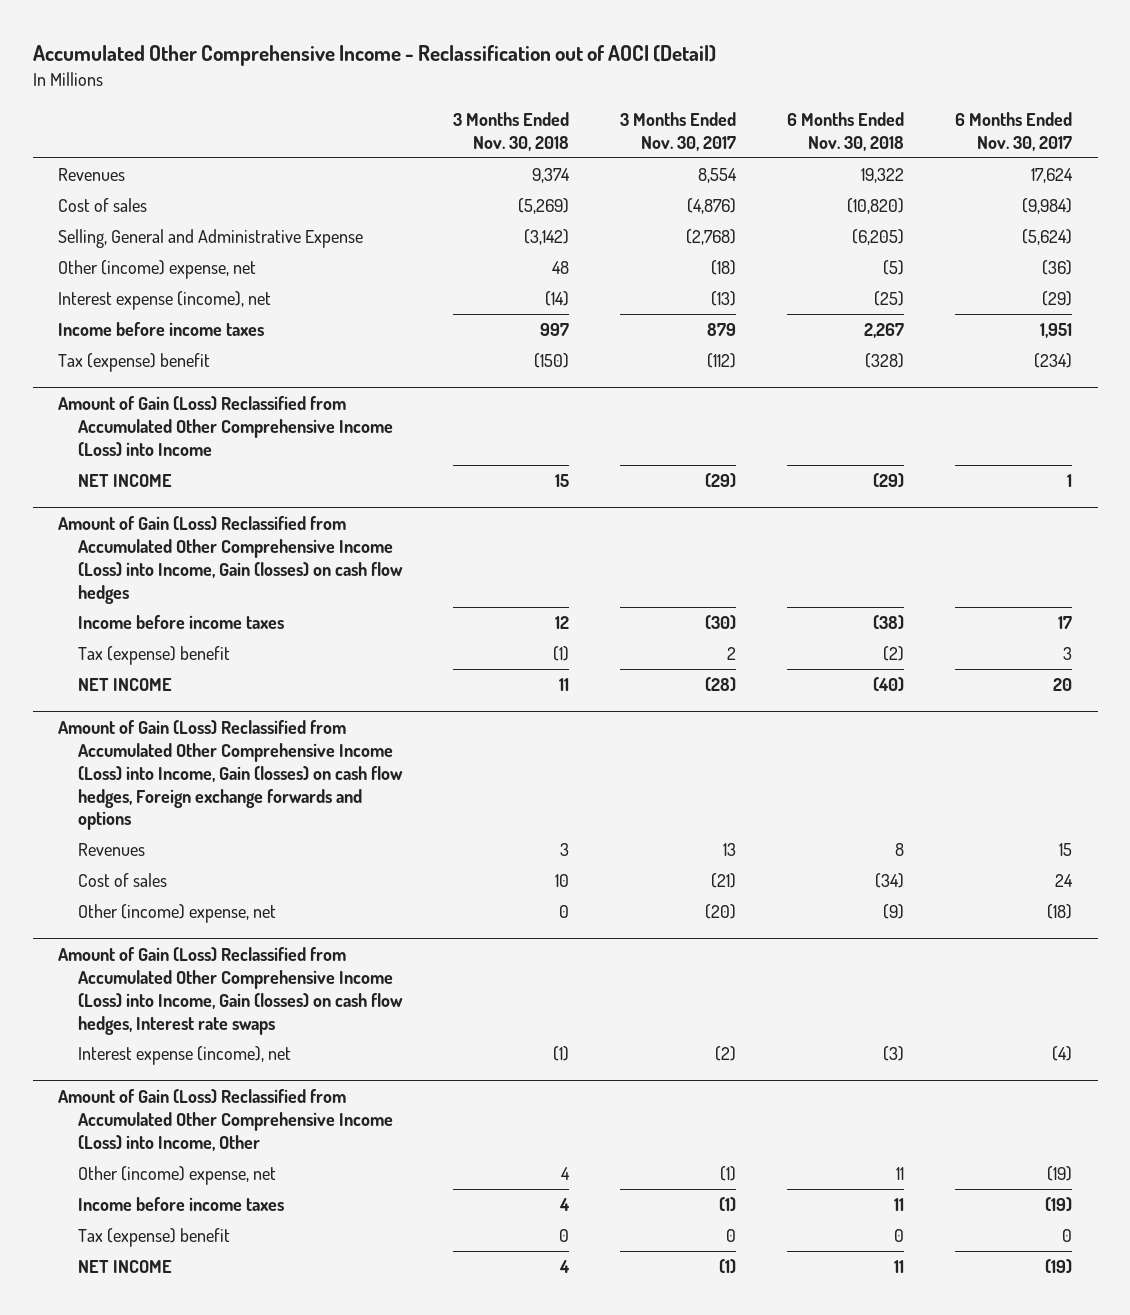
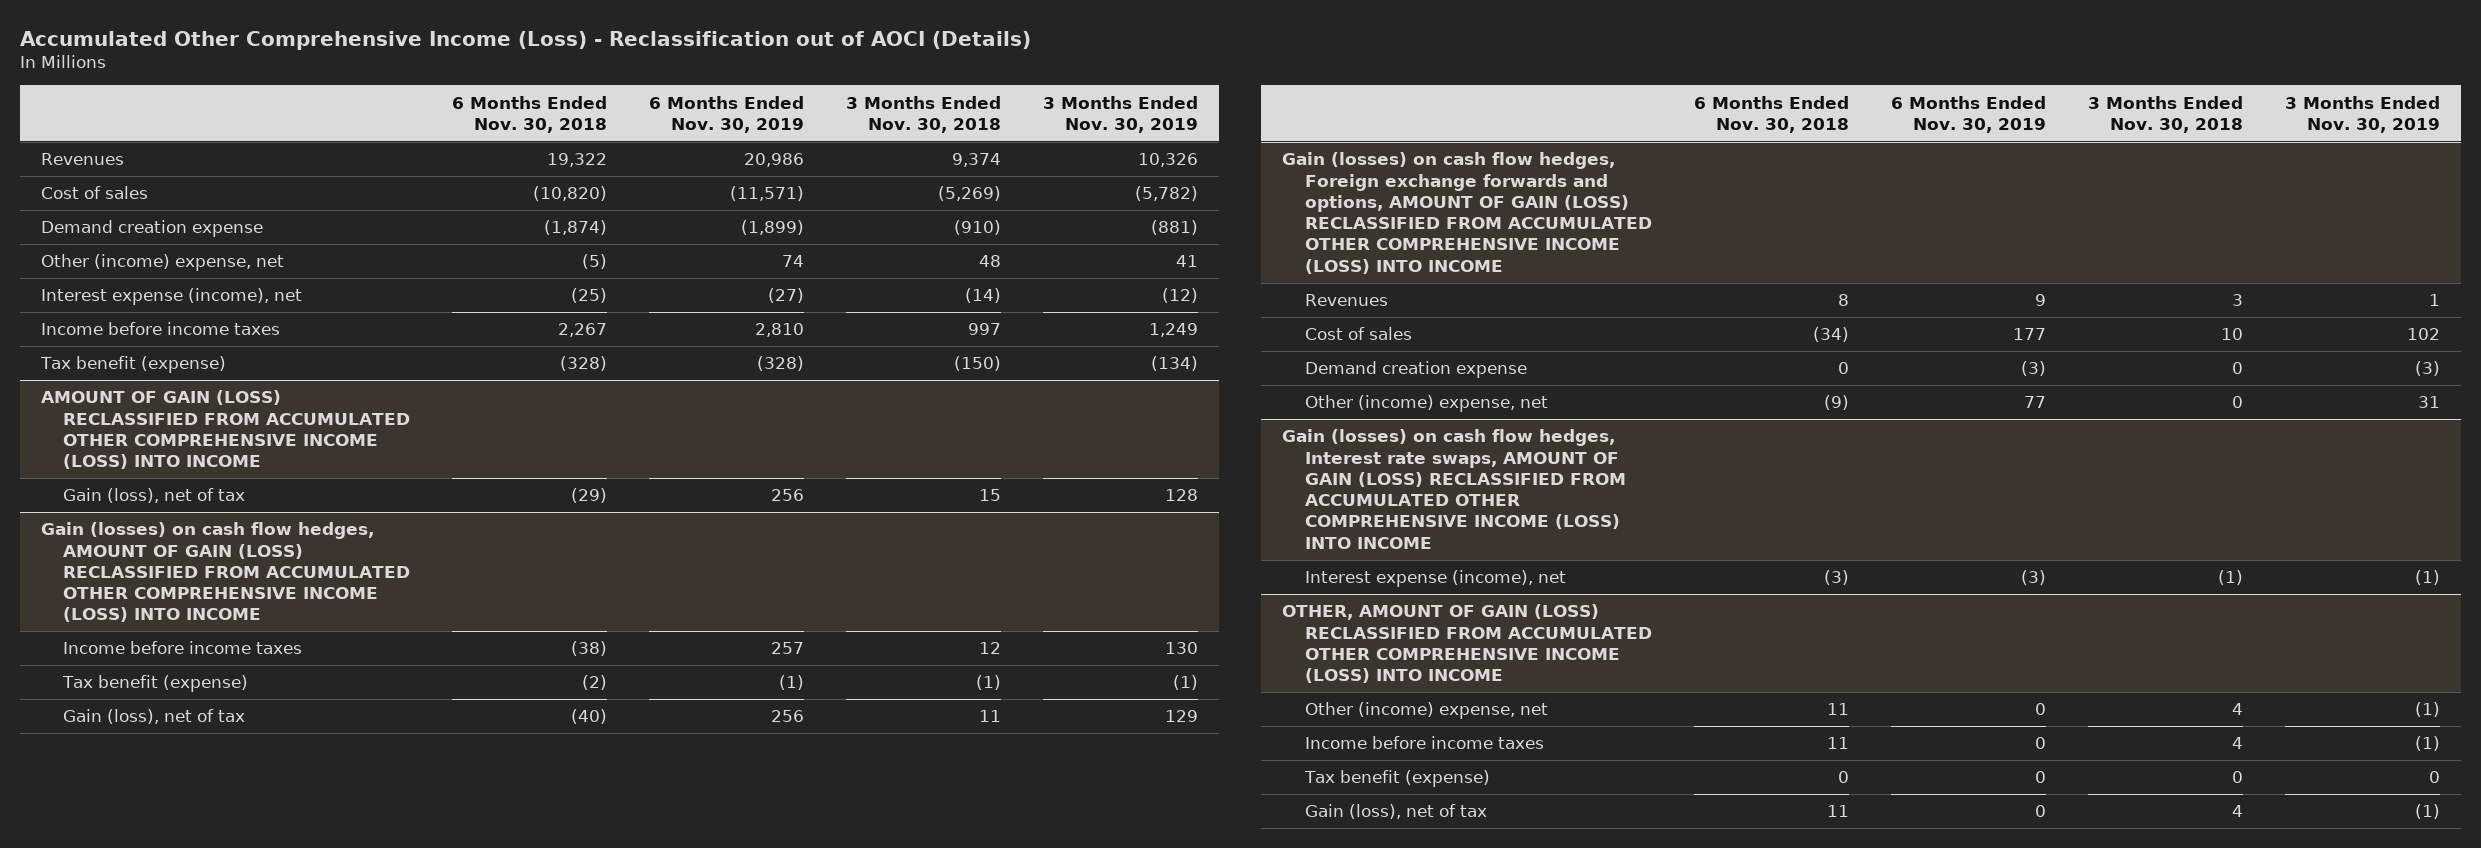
[32,44,716,66] Accumulated Other Comprehensive Income - Reclassification out of AOCI (Detail) -> [19,30,1031,50] Accumulated Other Comprehensive Income (Loss) - Reclassification out of AOCI (Details)
[619,111,736,151] 3 Months Ended Nov. 30, 2017 -> none
[955,111,1073,151] 6 Months Ended Nov. 30, 2017 -> none
none -> [649,95,805,133] 6 Months Ended Nov. 30, 2019
none -> [1043,95,1199,133] 3 Months Ended Nov. 30, 2019
[58,229,364,249] Selling, General and Administrative Expense -> none
none -> [40,220,263,238] Demand creation expense
[58,353,211,373] Tax (expense) benefit -> [39,356,226,374] Tax benefit (expense)
[58,395,393,457] Amount of Gain (Loss) Reclassified from Accumulated Other Comprehensive Income (Loss) into Income -> [40,390,411,470] AMOUNT OF GAIN (LOSS) RECLASSIFIED FROM ACCUMULATED OTHER COMPREHENSIVE INCOME (LOSS) INTO INCOME
[77,474,172,488] NET INCOME -> [63,488,246,504] Gain (loss), net of tax
[58,515,403,604] Amount of Gain (Loss) Reclassified from Accumulated Other Comprehensive Income (Loss) into Income, Gain (losses) on cash flow hedges -> [40,522,411,623] Gain (losses) on cash flow hedges, AMOUNT OF GAIN (LOSS) RECLASSIFIED FROM ACCUMULATED OTHER COMPREHENSIVE INCOME (LOSS) INTO INCOME
[77,646,230,666] Tax (expense) benefit -> [62,675,249,693] Tax benefit (expense)
[77,678,172,692] NET INCOME -> [63,709,246,725] Gain (loss), net of tax
[58,719,403,831] Amount of Gain (Loss) Reclassified from Accumulated Other Comprehensive Income (Loss) into Income, Gain (losses) on cash flow hedges, Foreign exchange forwards and options -> [1282,152,1653,274] Gain (losses) on cash flow hedges, Foreign exchange forwards and options, AMOUNT OF GAIN (LOSS) RECLASSIFIED FROM ACCUMULATED OTHER COMPREHENSIVE INCOME (LOSS) INTO INCOME
none -> [1305,361,1528,379] Demand creation expense
[58,946,403,1035] Amount of Gain (Loss) Reclassified from Accumulated Other Comprehensive Income (Loss) into Income, Gain (losses) on cash flow hedges, Interest rate swaps -> [1282,429,1627,549] Gain (losses) on cash flow hedges, Interest rate swaps, AMOUNT OF GAIN (LOSS) RECLASSIFIED FROM ACCUMULATED OTHER COMPREHENSIVE INCOME (LOSS) INTO INCOME
[58,1088,393,1151] Amount of Gain (Loss) Reclassified from Accumulated Other Comprehensive Income (Loss) into Income, Other -> [1282,604,1653,684] OTHER, AMOUNT OF GAIN (LOSS) RECLASSIFIED FROM ACCUMULATED OTHER COMPREHENSIVE INCOME (LOSS) INTO INCOME
[77,1228,230,1248] Tax (expense) benefit -> [1304,770,1491,788] Tax benefit (expense)
[77,1260,172,1274] NET INCOME -> [1305,804,1488,820] Gain (loss), net of tax

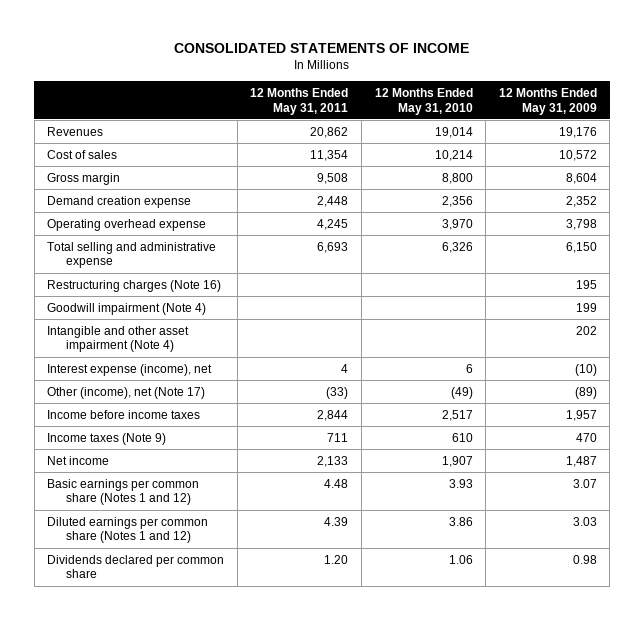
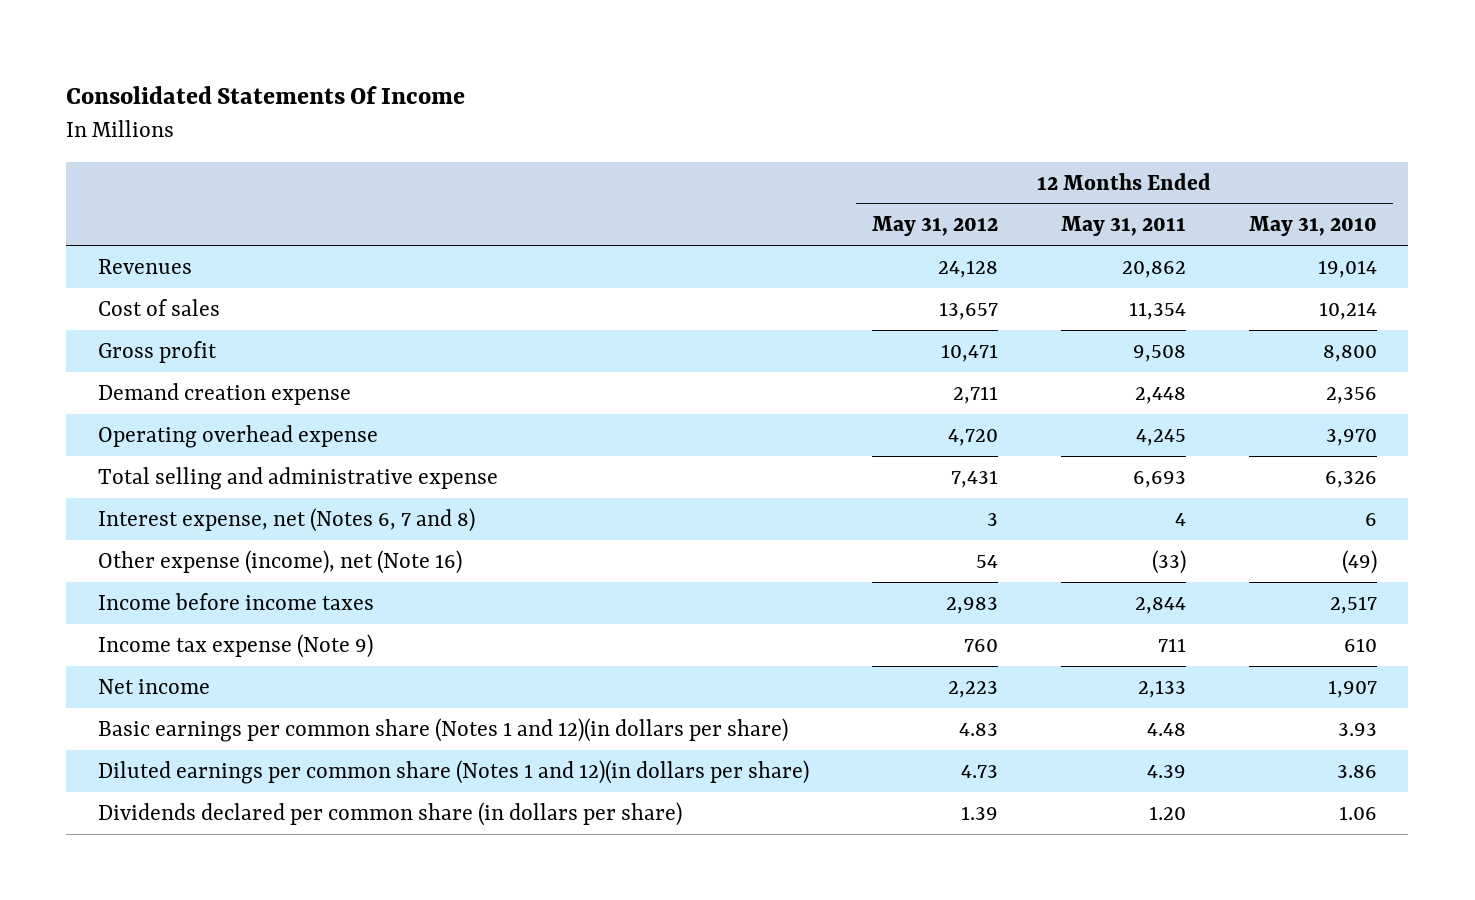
[174,42,470,53] CONSOLIDATED STATEMENTS OF INCOME -> [66,86,466,105] Consolidated Statements Of Income
[498,87,597,115] 12 Months Ended May 31, 2009 -> none
none -> [871,216,998,237] May 31, 2012
[47,172,121,185] Gross margin -> [97,340,217,363] Gross profit
[47,279,222,292] Restructuring charges (Note 16) -> none
[47,302,207,315] Goodwill impairment (Note 4) -> none
[47,325,190,353] Intangible and other asset impairment (Note 4) -> none
[47,363,213,376] Interest expense (income), net -> [97,507,475,532] Interest expense, net (Notes 6, 7 and 8)
[47,386,206,399] Other (income), net (Note 17) -> [97,549,462,574] Other expense (income), net (Note 16)
[47,432,167,445] Income taxes (Note 9) -> [97,633,373,658] Income tax expense (Note 9)
[47,478,200,506] Basic earnings per common share (Notes 1 and 12) -> [97,717,788,742] Basic earnings per common share (Notes 1 and 12)(in dollars per share)
[47,516,209,544] Diluted earnings per common share (Notes 1 and 12) -> [97,759,809,784] Diluted earnings per common share (Notes 1 and 12)(in dollars per share)
[47,554,225,579] Dividends declared per common share -> [97,801,682,826] Dividends declared per common share (in dollars per share)

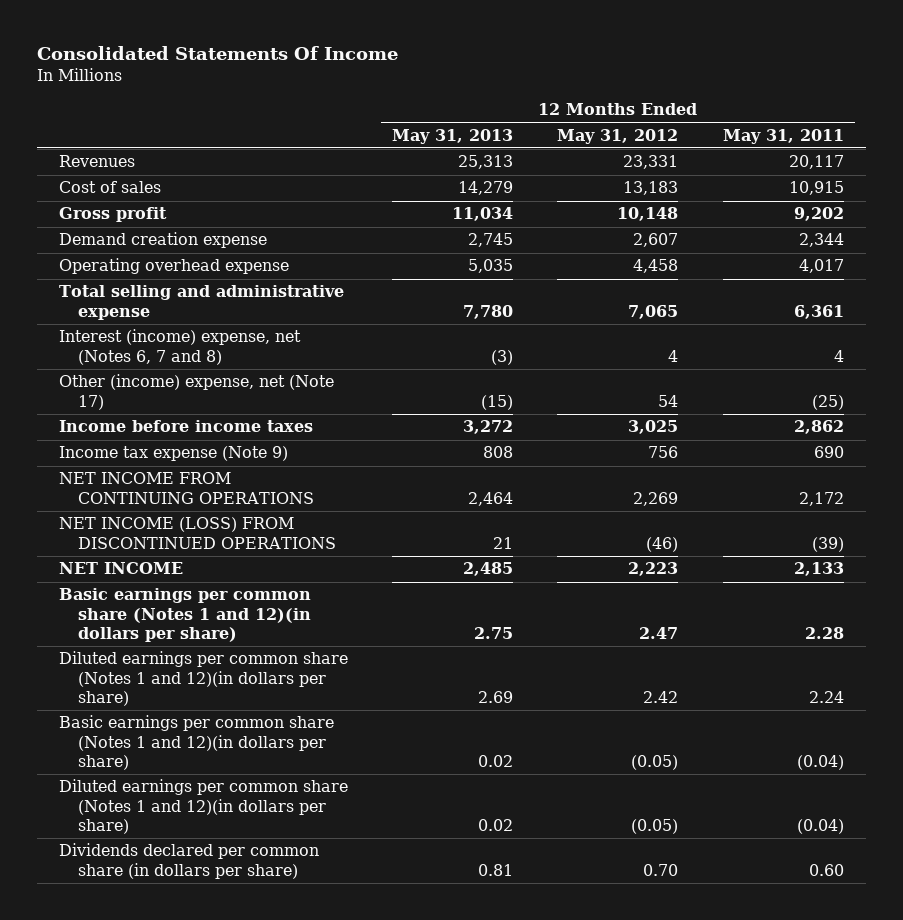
[1248,216,1377,237] May 31, 2010 -> none
none -> [392,128,514,144] May 31, 2013
[937,259,998,278] 24,128 -> [623,155,679,170] 23,331
[1121,260,1186,278] 20,862 -> [788,155,844,170] 20,117
[938,301,998,320] 13,657 -> [623,181,679,196] 13,183
[1128,301,1186,320] 11,354 -> [788,181,844,196] 10,915
[940,343,998,362] 10,471 -> [617,207,679,222] 10,148
[1132,344,1186,362] 9,508 -> [793,207,844,222] 9,202
[952,385,998,404] 2,711 -> [633,233,679,248] 2,607
[1134,386,1186,404] 2,448 -> [798,233,844,248] 2,344
[947,428,998,446] 4,720 -> [633,259,679,274] 4,458
[1135,428,1186,446] 4,245 -> [798,259,844,274] 4,017
[950,469,998,488] 7,431 -> [628,304,679,319] 7,065
[1132,470,1186,488] 6,693 -> [793,304,844,319] 6,361
[97,507,475,532] Interest expense, net (Notes 6, 7 and 8) -> [58,329,301,365] Interest (income) expense, net (Notes 6, 7 and 8)
[986,512,998,526] 3 -> [668,349,679,362] 4
[97,549,462,574] Other expense (income), net (Note 16) -> [58,374,334,410] Other (income) expense, net (Note 17)
[1151,549,1186,574] (33) -> [811,394,844,410] (25)
[945,596,998,614] 2,983 -> [628,420,679,435] 3,025
[1134,596,1186,614] 2,844 -> [793,420,844,435] 2,862
[963,638,998,652] 760 -> [648,446,679,459] 756
[1157,637,1186,652] 711 -> [813,446,844,459] 690
none -> [58,472,315,504] NET INCOME FROM CONTINUING OPERATIONS
none -> [58,517,337,549] NET INCOME (LOSS) FROM DISCONTINUED OPERATIONS
[97,678,210,694] Net income -> [58,562,183,575] NET INCOME
[958,722,998,736] 4.83 -> [639,627,679,640] 2.47
[1146,722,1186,736] 4.48 -> [804,627,844,640] 2.28
[960,764,998,778] 4.73 -> [643,691,679,704] 2.42
[1146,764,1186,778] 4.39 -> [808,691,844,704] 2.24
none -> [58,715,334,771] Basic earnings per common share (Notes 1 and 12)(in dollars per share)
none -> [58,779,348,835] Diluted earnings per common share (Notes 1 and 12)(in dollars per share)
[960,805,998,820] 1.39 -> [643,863,679,876] 0.70
[1148,805,1186,820] 1.20 -> [808,863,844,876] 0.60

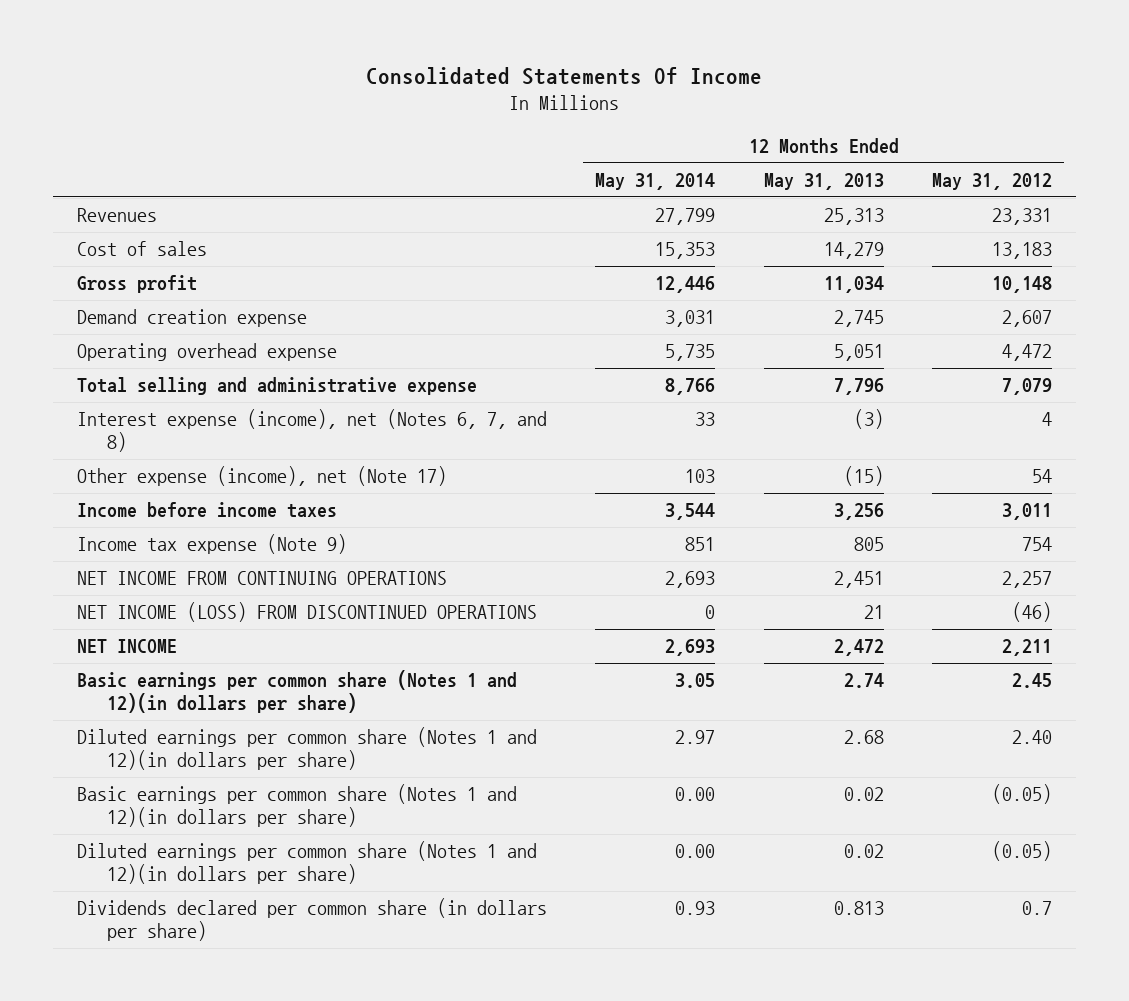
[722,128,844,144] May 31, 2011 -> none
none -> [595,172,716,190] May 31, 2014
[468,259,514,274] 5,035 -> [833,344,884,362] 5,051
[633,259,679,274] 4,458 -> [1001,344,1052,362] 4,472
[463,304,514,319] 7,780 -> [833,378,884,396] 7,796
[628,304,679,319] 7,065 -> [1001,378,1052,396] 7,079
[58,329,301,365] Interest (income) expense, net (Notes 6, 7 and 8) -> [77,409,548,453] Interest expense (income), net (Notes 6, 7, and 8)
[58,374,334,410] Other (income) expense, net (Note 17) -> [77,466,448,487] Other expense (income), net (Note 17)
[463,420,514,435] 3,272 -> [833,503,884,521] 3,256
[628,420,679,435] 3,025 -> [1001,503,1052,521] 3,011
[483,446,514,459] 808 -> [853,537,884,552] 805
[648,446,679,459] 756 -> [1021,537,1052,552] 754
[468,491,514,506] 2,464 -> [833,571,884,589] 2,451
[633,491,679,506] 2,269 -> [1001,571,1052,589] 2,257
[463,562,514,577] 2,485 -> [833,639,884,657] 2,472
[628,562,679,577] 2,223 -> [1001,639,1052,657] 2,211
[474,627,514,640] 2.75 -> [843,673,884,689] 2.74
[639,627,679,640] 2.47 -> [1011,673,1052,689] 2.45
[478,691,514,704] 2.69 -> [843,730,884,745] 2.68
[643,691,679,704] 2.42 -> [1011,730,1052,745] 2.40
[478,863,514,876] 0.81 -> [833,901,884,916] 0.813
[643,863,679,876] 0.70 -> [1021,901,1052,916] 0.7

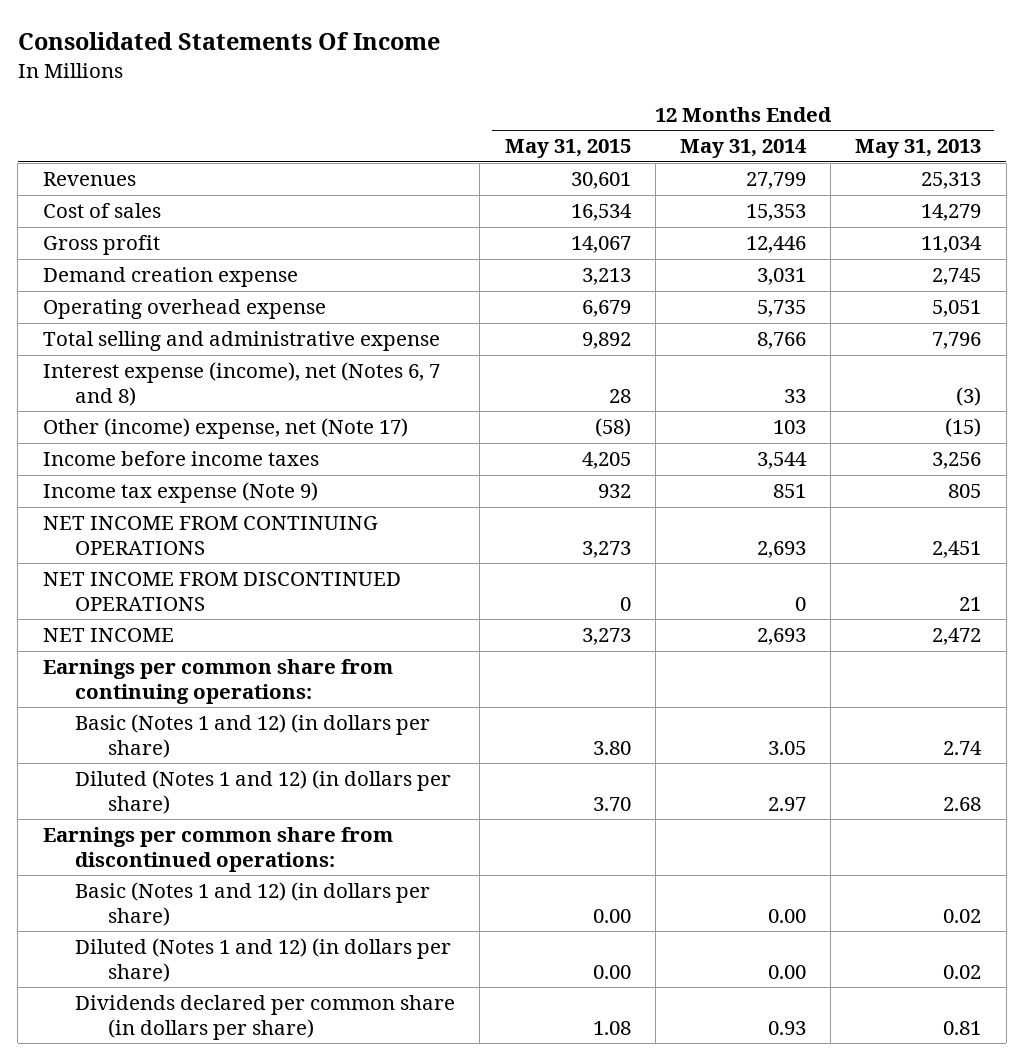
[931,172,1052,190] May 31, 2012 -> none
none -> [504,139,631,159] May 31, 2015
[77,409,548,453] Interest expense (income), net (Notes 6, 7, and 8) -> [42,362,440,406] Interest expense (income), net (Notes 6, 7 and 8)
[77,466,448,487] Other expense (income), net (Note 17) -> [42,418,408,440] Other (income) expense, net (Note 17)
[77,602,538,623] NET INCOME (LOSS) FROM DISCONTINUED OPERATIONS -> [42,572,401,611] NET INCOME FROM DISCONTINUED OPERATIONS
none -> [42,659,393,704] Earnings per common share from continuing operations:
[77,670,518,714] Basic earnings per common share (Notes 1 and 12)(in dollars per share) -> [75,714,431,758] Basic (Notes 1 and 12) (in dollars per share)
[77,727,538,771] Diluted earnings per common share (Notes 1 and 12)(in dollars per share) -> [75,770,452,814] Diluted (Notes 1 and 12) (in dollars per share)
none -> [42,827,393,872] Earnings per common share from discontinued operations:
[77,784,518,828] Basic earnings per common share (Notes 1 and 12)(in dollars per share) -> [75,882,431,926] Basic (Notes 1 and 12) (in dollars per share)
[77,841,538,885] Diluted earnings per common share (Notes 1 and 12)(in dollars per share) -> [75,938,452,982] Diluted (Notes 1 and 12) (in dollars per share)
[833,901,884,916] 0.813 -> [943,1020,982,1035] 0.81

